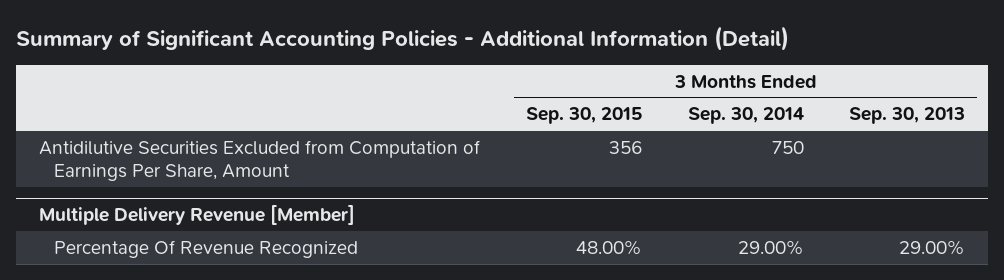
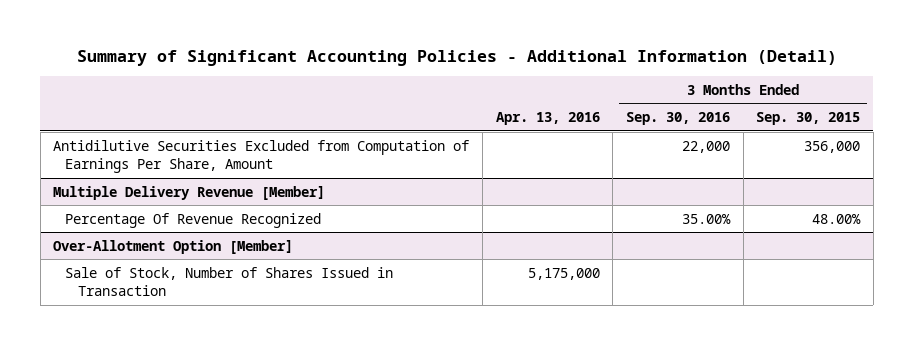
[687,107,804,125] Sep. 30, 2014 -> none
[849,107,966,125] Sep. 30, 2013 -> none
none -> [495,112,600,126] Apr. 13, 2016
none -> [625,112,730,126] Sep. 30, 2016
[608,140,642,154] 356 -> [804,140,861,153] 356,000
none -> [53,239,294,254] Over-Allotment Option [Member]
none -> [65,266,394,297] Sale of Stock, Number of Shares Issued in Transaction

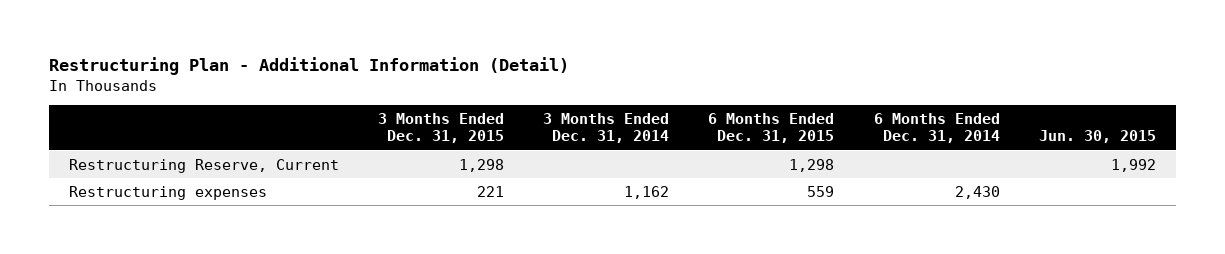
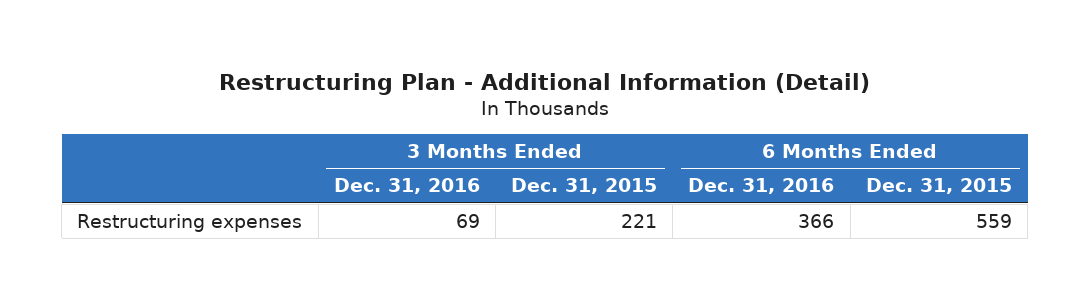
[543,112,670,144] 3 Months Ended Dec. 31, 2014 -> none
[873,112,1000,144] 6 Months Ended Dec. 31, 2014 -> none
[1039,130,1157,144] Jun. 30, 2015 -> none
none -> [333,178,480,195] Dec. 31, 2016
none -> [688,178,835,195] Dec. 31, 2016
[68,158,339,173] Restructuring Reserve, Current -> none

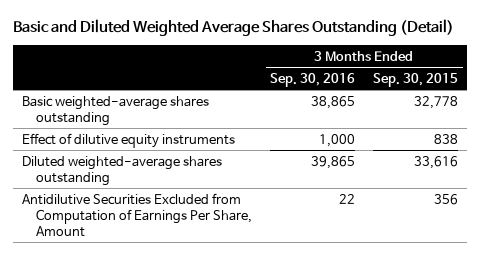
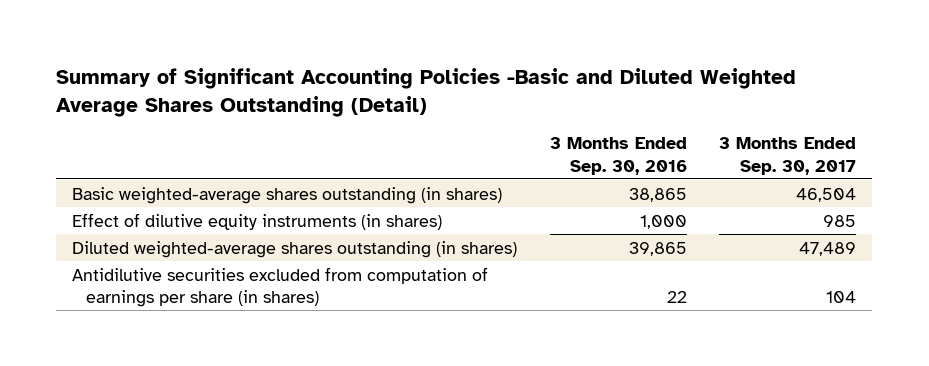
[12,19,454,37] Basic and Diluted Weighted Average Shares Outstanding (Detail) -> [56,68,797,118] Summary of Significant Accounting Policies -Basic and Diluted Weighted Average Shares Outstanding (Detail)
[373,72,459,87] Sep. 30, 2015 -> none
none -> [719,137,857,175] 3 Months Ended Sep. 30, 2017
[21,95,209,126] Basic weighted-average shares outstanding -> [72,186,503,204] Basic weighted-average shares outstanding (in shares)
[21,132,235,148] Effect of dilutive equity instruments -> [72,212,443,230] Effect of dilutive equity instruments (in shares)
[21,155,222,186] Diluted weighted-average shares outstanding -> [72,240,518,258] Diluted weighted-average shares outstanding (in shares)
[21,192,253,237] Antidilutive Securities Excluded from Computation of Earnings Per Share, Amount -> [72,266,489,307] Antidilutive securities excluded from computation of earnings per share (in shares)

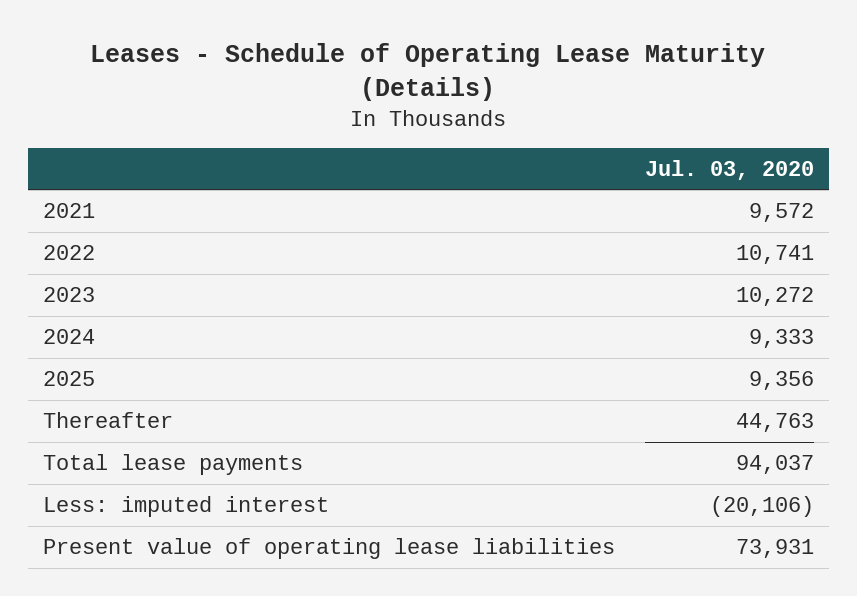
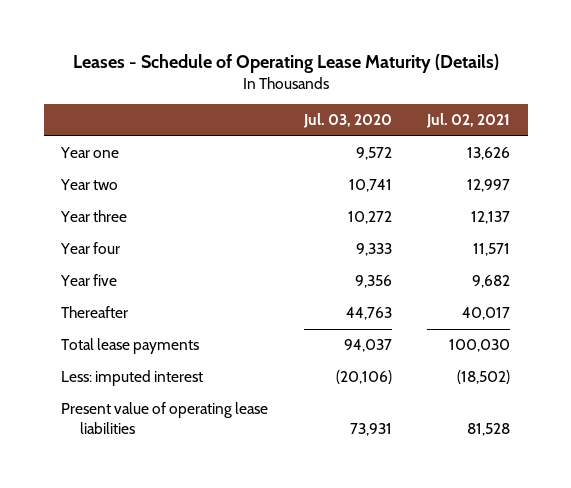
none -> [426,113,511,129] Jul. 02, 2021
[42,202,95,218] 2021 -> [60,147,120,159] Year one
[42,244,95,260] 2022 -> [60,179,119,191] Year two
[42,286,95,302] 2023 -> [60,210,128,223] Year three
[42,328,95,344] 2024 -> [60,242,121,255] Year four
[42,370,95,386] 2025 -> [60,274,118,287] Year five

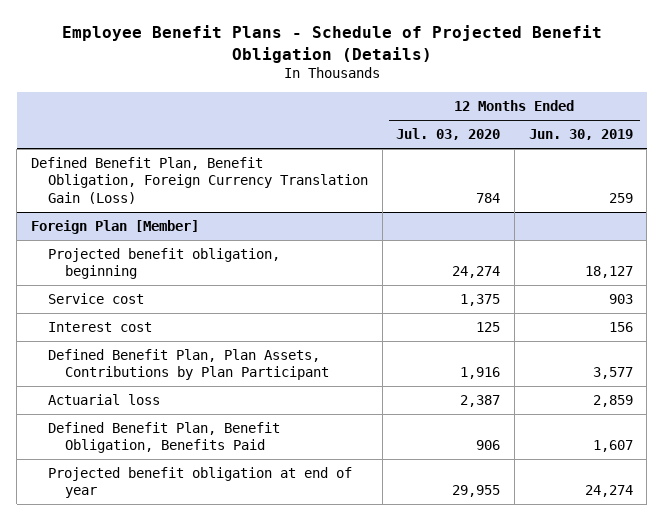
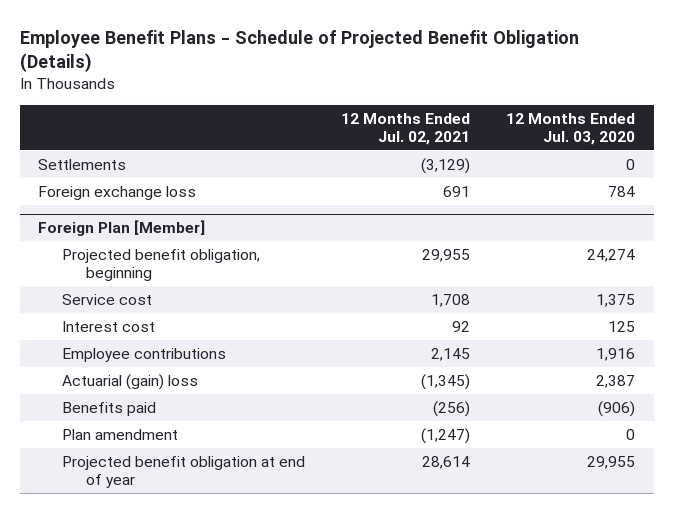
[528,129,633,141] Jun. 30, 2019 -> none
none -> [341,112,471,145] 12 Months Ended Jul. 02, 2021
none -> [37,158,126,170] Settlements
[30,157,368,204] Defined Benefit Plan, Benefit Obligation, Foreign Currency Translation Gain (Loss) -> [37,185,196,200] Foreign exchange loss
[47,349,330,381] Defined Benefit Plan, Plan Assets, Contributions by Plan Participant -> [61,347,226,362] Employee contributions
[47,394,160,406] Actuarial loss -> [61,373,198,390] Actuarial (gain) loss
[47,422,280,454] Defined Benefit Plan, Benefit Obligation, Benefits Paid -> [61,401,156,416] Benefits paid
[476,440,501,451] 906 -> [598,400,636,417] (906)
none -> [61,428,178,440] Plan amendment

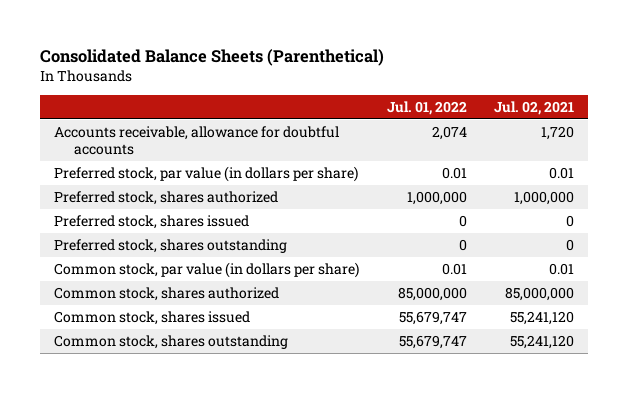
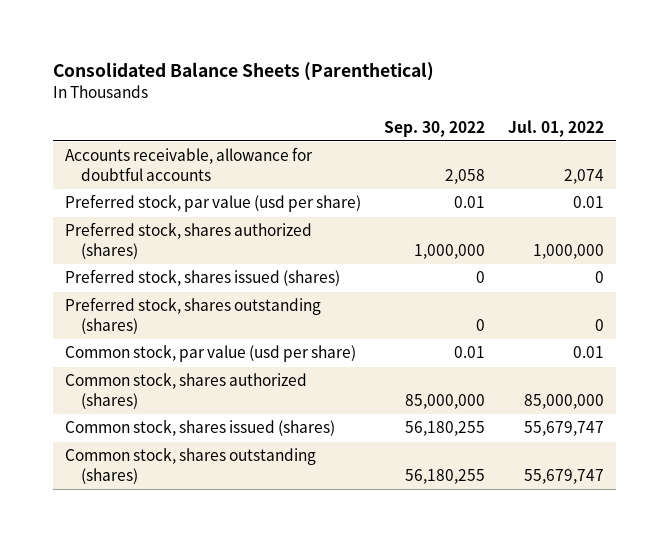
[494,101,575,116] Jul. 02, 2021 -> none
none -> [383,120,485,137] Sep. 30, 2022
[53,165,358,182] Preferred stock, par value (in dollars per share) -> [64,194,361,213] Preferred stock, par value (usd per share)
[53,190,278,205] Preferred stock, shares authorized -> [64,222,312,260] Preferred stock, shares authorized (shares)
[53,214,249,229] Preferred stock, shares issued -> [64,269,340,287] Preferred stock, shares issued (shares)
[53,238,287,253] Preferred stock, shares outstanding -> [64,297,321,335] Preferred stock, shares outstanding (shares)
[53,261,359,278] Common stock, par value (in dollars per share) -> [64,345,356,363] Common stock, par value (usd per share)
[53,286,279,301] Common stock, shares authorized -> [64,373,307,410] Common stock, shares authorized (shares)
[53,310,250,325] Common stock, shares issued -> [64,420,335,437] Common stock, shares issued (shares)
[53,334,288,349] Common stock, shares outstanding -> [64,448,316,485] Common stock, shares outstanding (shares)

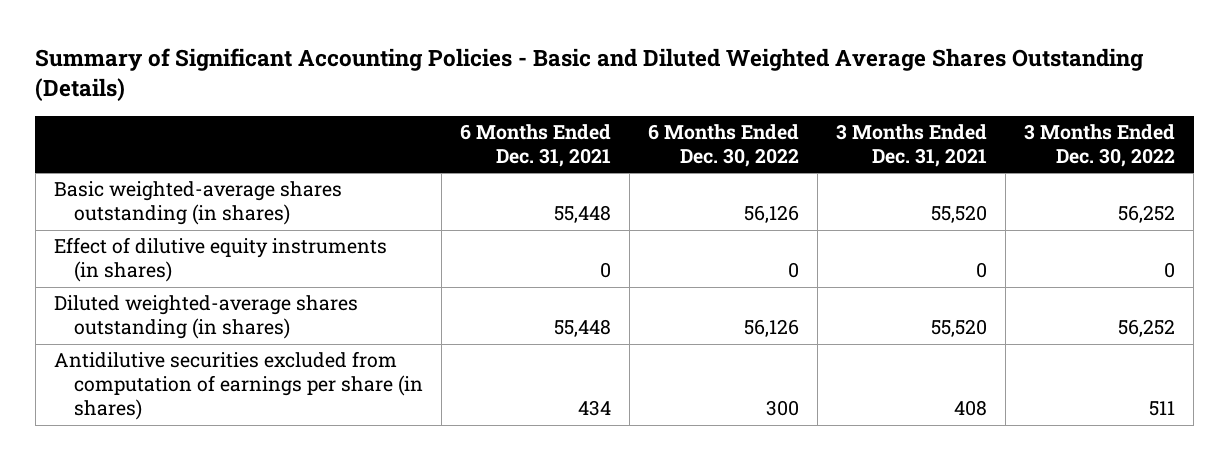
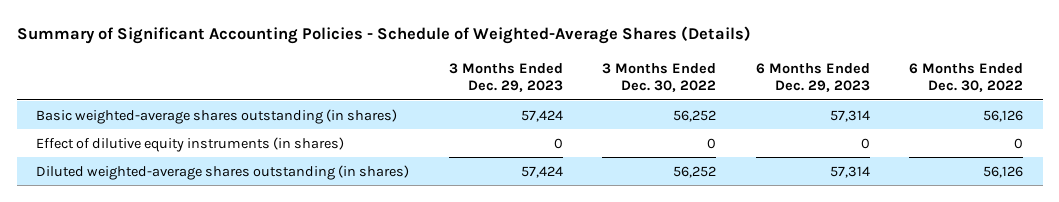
[35,47,1145,102] Summary of Significant Accounting Policies - Basic and Diluted Weighted Average Shares Outstanding (Details) -> [16,26,751,45] Summary of Significant Accounting Policies - Schedule of Weighted-Average Shares (Details)
[459,124,611,167] 6 Months Ended Dec. 31, 2021 -> none
[836,124,988,167] 3 Months Ended Dec. 31, 2021 -> none
none -> [448,62,563,93] 3 Months Ended Dec. 29, 2023
none -> [755,62,870,93] 6 Months Ended Dec. 29, 2023
[53,351,423,421] Antidilutive securities excluded from computation of earnings per share (in shares) -> none

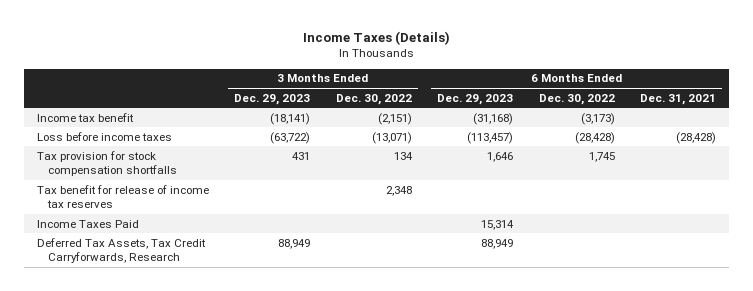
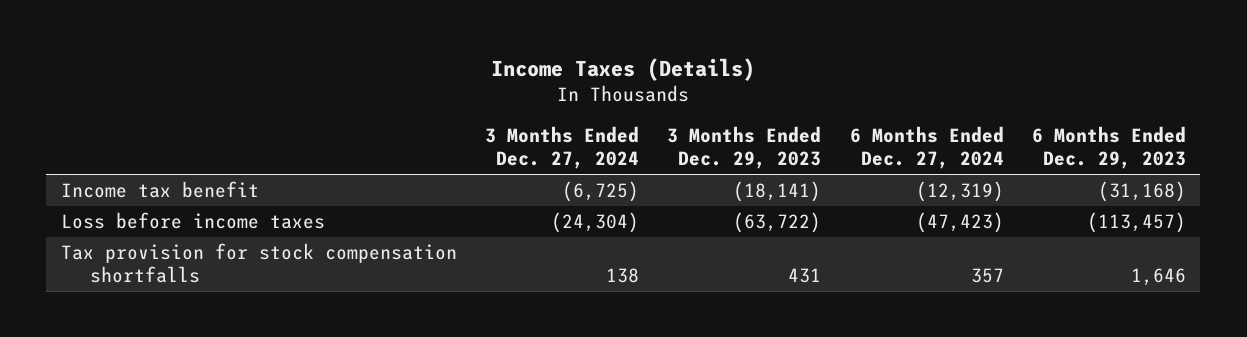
[335,93,412,105] Dec. 30, 2022 -> none
[538,93,615,105] Dec. 30, 2022 -> none
[640,93,717,105] Dec. 31, 2021 -> none
none -> [484,125,639,170] 3 Months Ended Dec. 27, 2024
none -> [849,125,1004,170] 6 Months Ended Dec. 27, 2024
[37,184,210,208] Tax benefit for release of income tax reserves -> none
[37,219,140,228] Income Taxes Paid -> none
[37,237,207,263] Deferred Tax Assets, Tax Credit Carryforwards, Research -> none

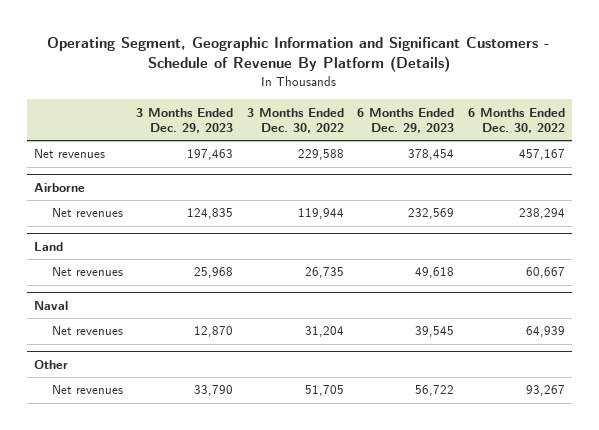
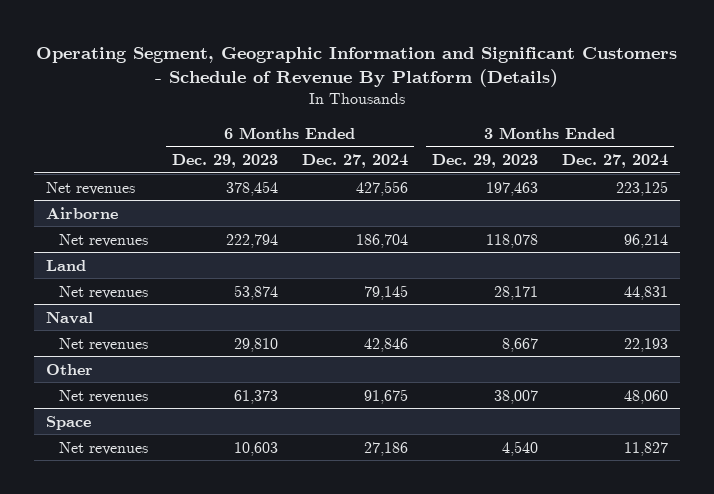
[246,107,344,134] 3 Months Ended Dec. 30, 2022 -> none
[467,107,565,134] 6 Months Ended Dec. 30, 2022 -> none
none -> [302,154,409,169] Dec. 27, 2024
none -> [561,154,668,169] Dec. 27, 2024
[187,208,234,220] 124,835 -> [485,233,538,248] 118,078
[408,208,455,220] 232,569 -> [226,233,279,248] 222,794
[194,267,234,279] 25,968 -> [493,285,538,300] 28,171
[415,267,455,279] 49,618 -> [234,284,279,300] 53,874
[194,326,234,338] 12,870 -> [501,337,538,352] 8,667
[415,326,455,338] 39,545 -> [234,337,279,352] 29,810
[194,385,234,397] 33,790 -> [493,389,538,404] 38,007
[415,385,455,397] 56,722 -> [234,389,279,404] 61,373
none -> [46,415,92,430] Space
none -> [59,441,149,455] Net revenues

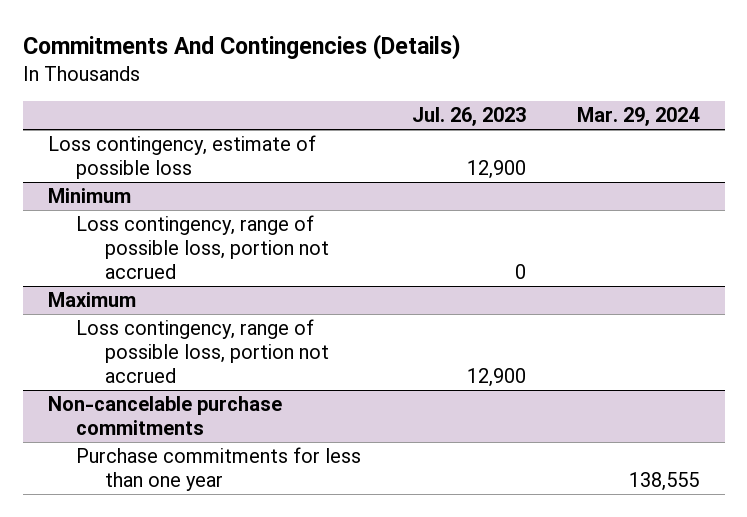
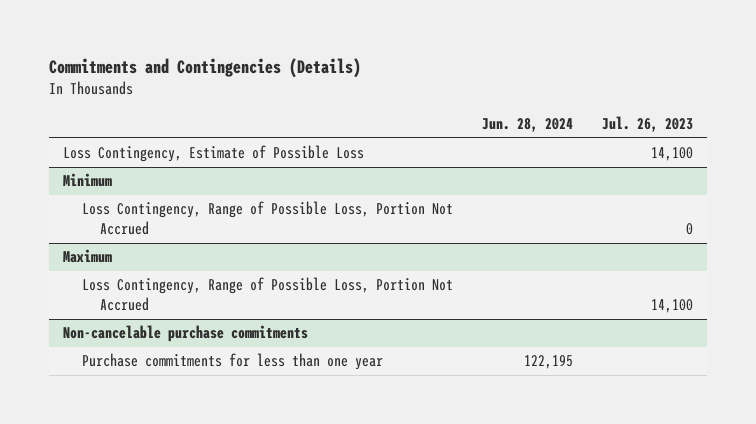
[22,33,461,60] Commitments And Contingencies (Details) -> [48,57,361,78] Commitments and Contingencies (Details)
[577,107,701,127] Mar. 29, 2024 -> none
none -> [481,118,573,133] Jun. 28, 2024
[48,135,317,179] Loss contingency, estimate of possible loss -> [63,145,365,163] Loss Contingency, Estimate of Possible Loss
[467,159,527,179] 12,900 -> [650,147,693,162] 14,100
[76,215,329,279] Loss contingency, range of possible loss, portion not accrued -> [81,201,453,236] Loss Contingency, Range of Possible Loss, Portion Not Accrued
[76,319,329,383] Loss contingency, range of possible loss, portion not accrued -> [81,277,453,312] Loss Contingency, Range of Possible Loss, Portion Not Accrued
[467,367,527,387] 12,900 -> [650,299,693,314] 14,100

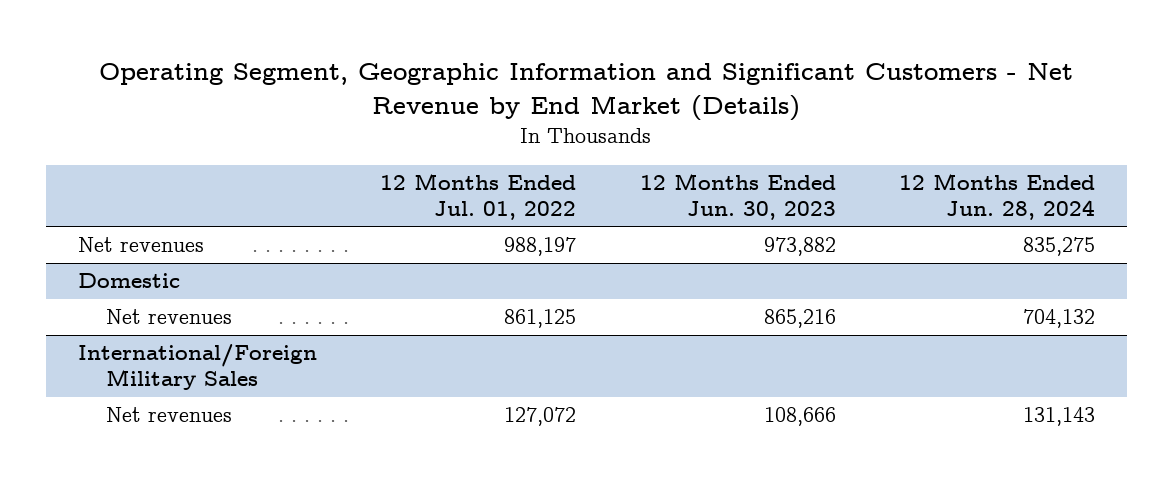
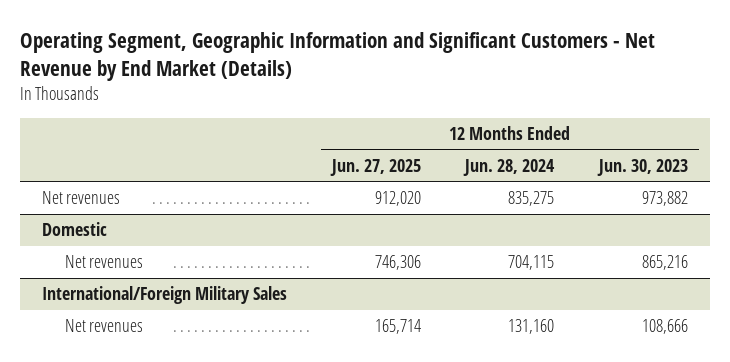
[380,172,577,220] 12 Months Ended Jul. 01, 2022 -> none
none -> [329,158,421,176] Jun. 27, 2025
[1022,309,1095,329] 704,132 -> [508,255,555,271] 704,115
[1022,407,1095,427] 131,143 -> [508,319,555,335] 131,160

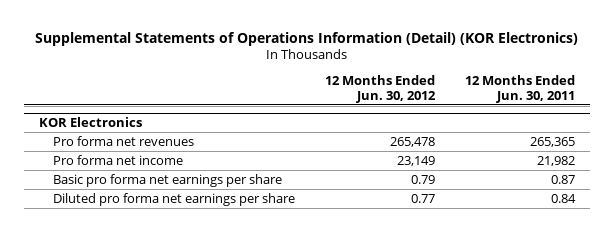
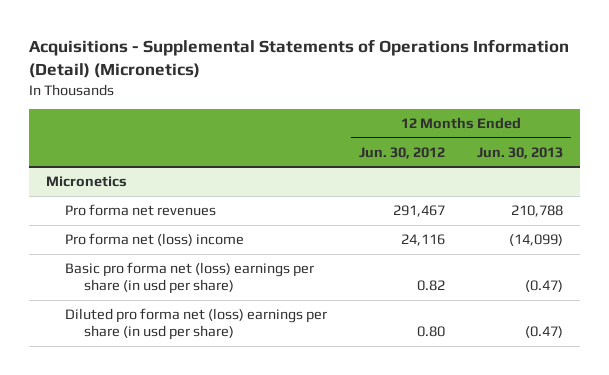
[34,31,578,46] Supplemental Statements of Operations Information (Detail) (KOR Electronics) -> [29,39,570,78] Acquisitions - Supplemental Statements of Operations Information (Detail) (Micronetics)
[465,75,576,103] 12 Months Ended Jun. 30, 2011 -> none
none -> [477,146,564,159] Jun. 30, 2013
[38,116,142,127] KOR Electronics -> none
none -> [45,176,127,188] Micronetics
[389,136,435,147] 265,478 -> [393,205,446,218] 291,467
[52,154,183,165] Pro forma net income -> [64,233,244,247] Pro forma net (loss) income
[396,155,435,166] 23,149 -> [401,234,446,247] 24,116
[52,173,282,187] Basic pro forma net earnings per share -> [64,262,314,295] Basic pro forma net (loss) earnings per share (in usd per share)
[410,174,435,184] 0.79 -> [417,280,446,292] 0.82
[52,192,295,206] Diluted pro forma net earnings per share -> [64,308,327,341] Diluted pro forma net (loss) earnings per share (in usd per share)
[410,193,435,203] 0.77 -> [417,326,446,338] 0.80

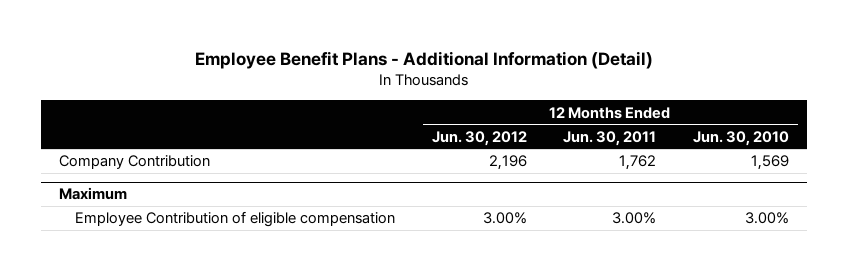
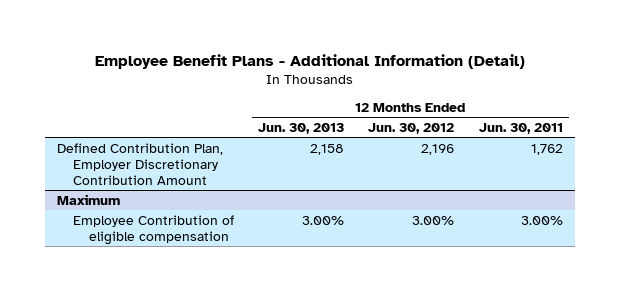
[692,130,789,146] Jun. 30, 2010 -> none
none -> [258,122,345,134] Jun. 30, 2013
[59,155,211,170] Company Contribution -> [56,142,223,185] Defined Contribution Plan, Employer Discretionary Contribution Amount

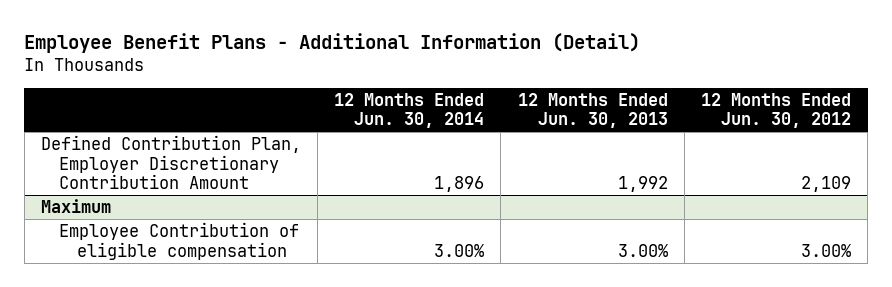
[478,122,563,134] Jun. 30, 2011 -> none
none -> [334,92,485,129] 12 Months Ended Jun. 30, 2014
[310,143,345,155] 2,158 -> [617,176,668,193] 1,992
[421,143,455,155] 2,196 -> [801,176,852,193] 2,109

